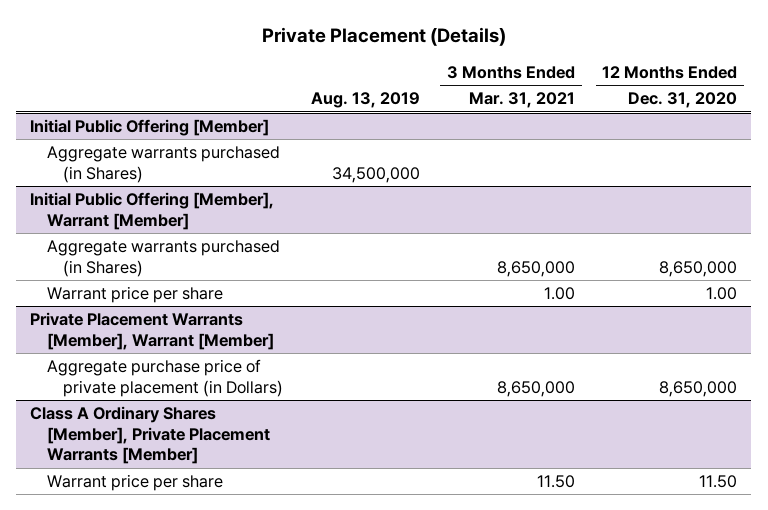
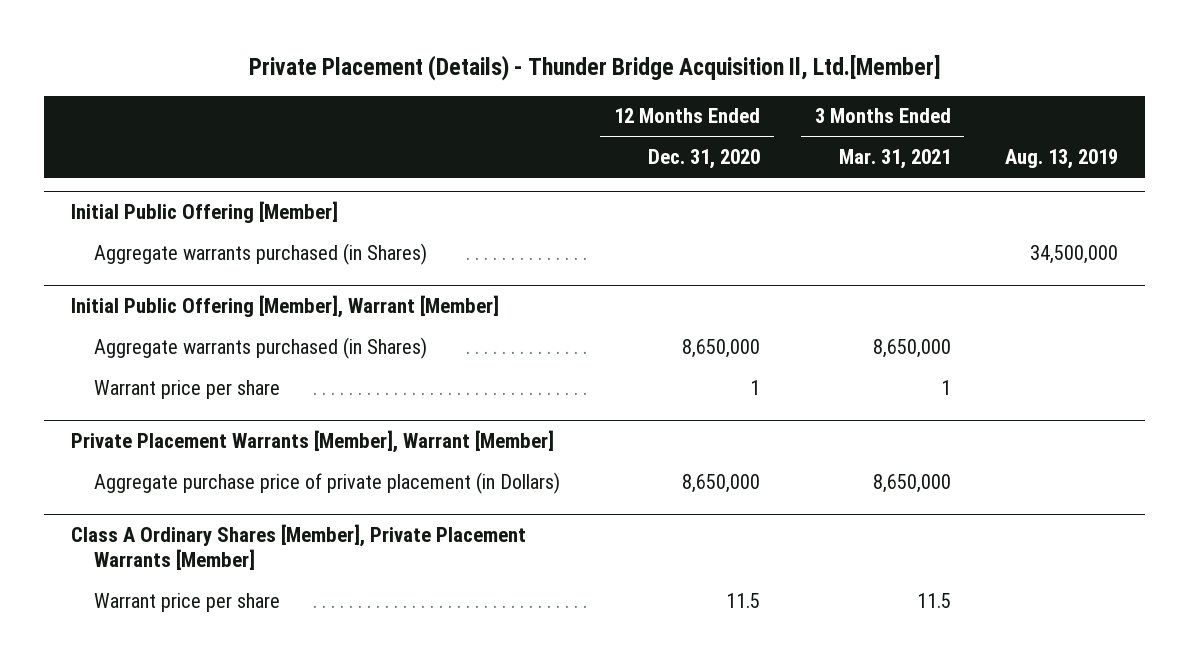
[261,27,506,47] Private Placement (Details) -> [248,55,941,82] Private Placement (Details) - Thunder Bridge Acquisition Il, Ltd.[Member]
[544,287,576,301] 1.00 -> [940,379,951,395] 1
[706,287,738,301] 1.00 -> [750,379,761,395] 1
[537,475,576,489] 11.50 -> [916,592,951,608] 11.5
[699,475,738,489] 11.50 -> [726,592,761,608] 11.5

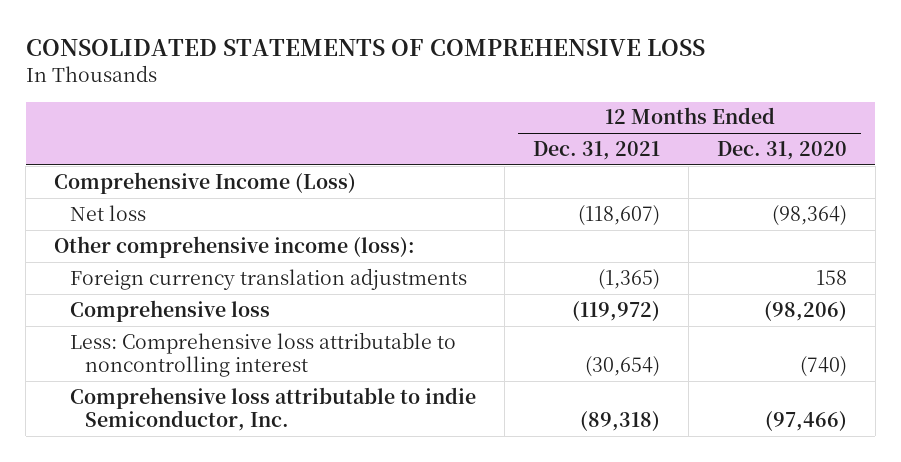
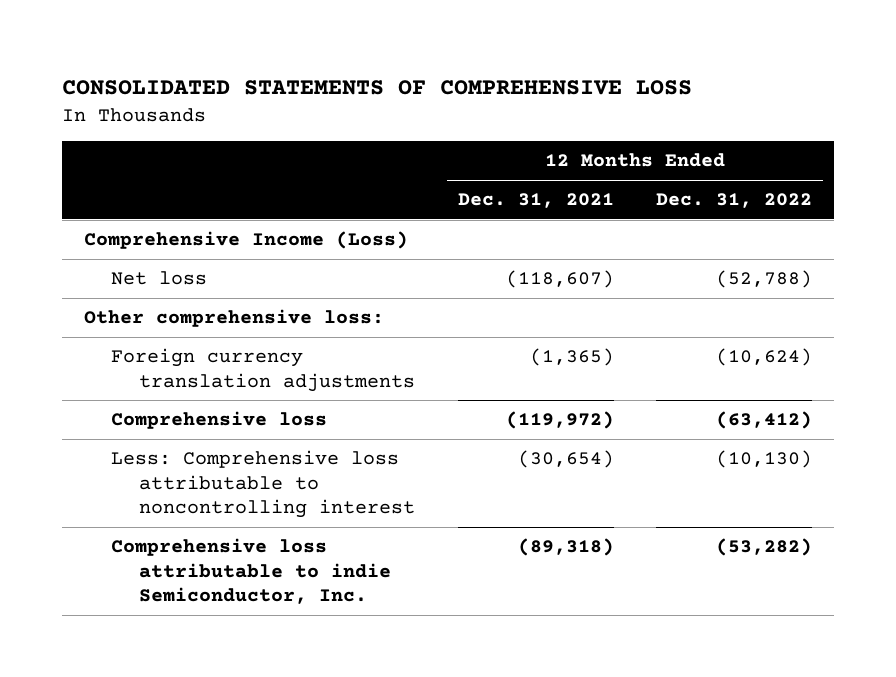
[716,141,847,161] Dec. 31, 2020 -> none
none -> [656,193,813,209] Dec. 31, 2022
[54,235,416,258] Other comprehensive income (loss): -> [83,309,384,328] Other comprehensive loss:

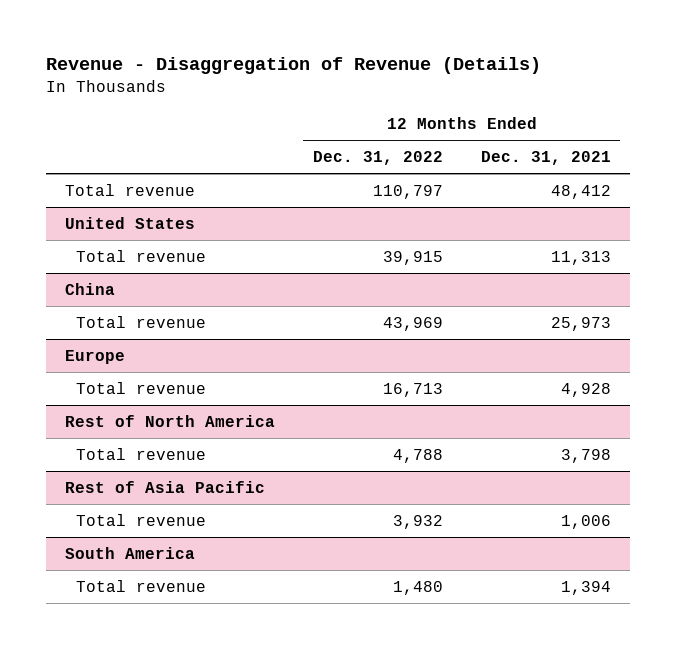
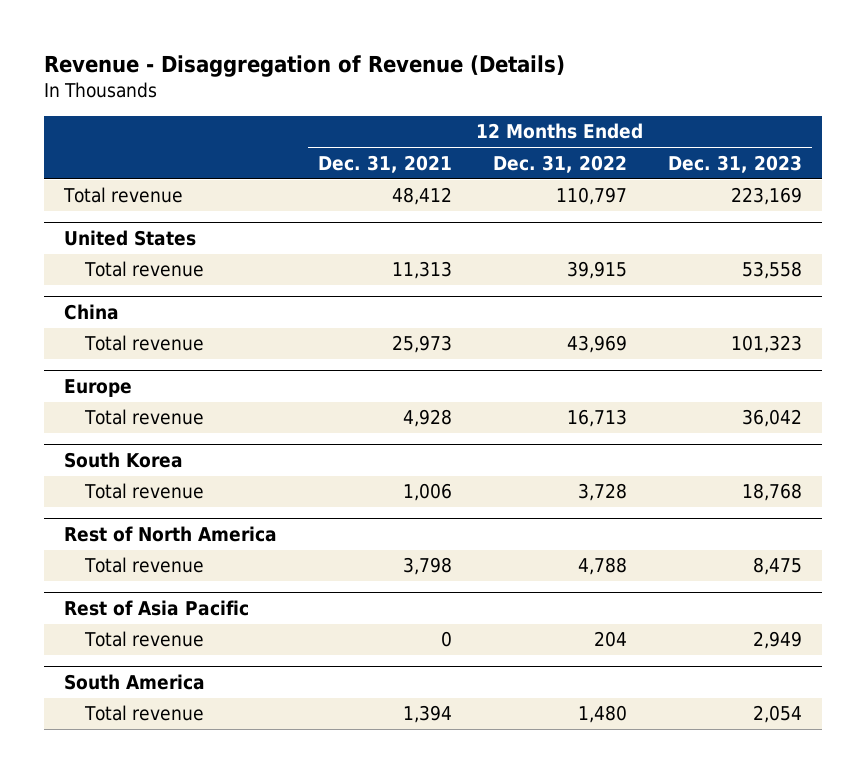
none -> [667,154,802,173] Dec. 31, 2023
none -> [64,451,184,468] South Korea
none -> [83,483,204,500] Total revenue
[392,514,443,529] 3,932 -> [593,631,627,648] 204
[560,514,611,529] 1,006 -> [441,631,453,648] 0

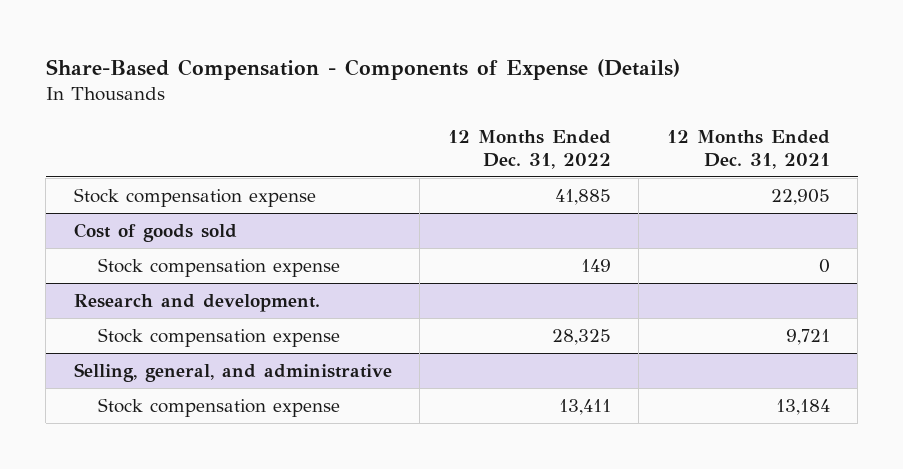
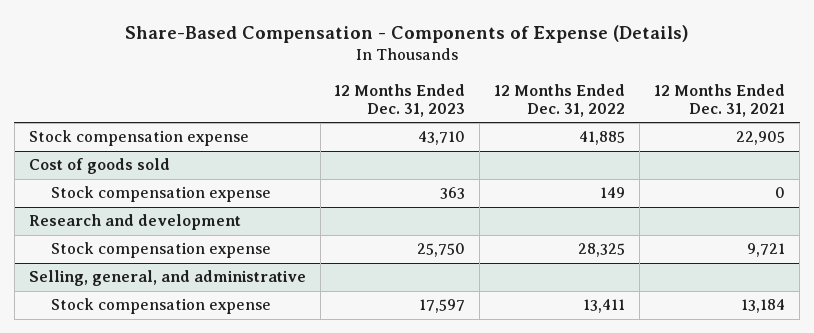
none -> [334,83,466,118] 12 Months Ended Dec. 31, 2023
[73,293,320,312] Research and development. -> [28,214,241,231] Research and development

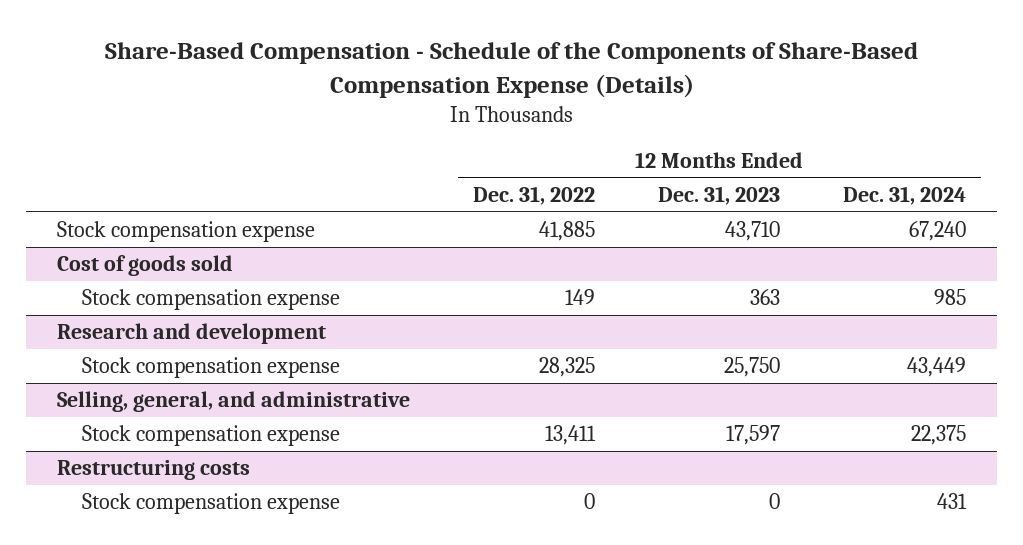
[124,24,689,43] Share-Based Compensation - Components of Expense (Details) -> [104,42,918,98] Share-Based Compensation - Schedule of the Components of Share-Based Compensation Expense (Details)
[654,83,786,118] 12 Months Ended Dec. 31, 2021 -> none
none -> [842,186,966,206] Dec. 31, 2024
none -> [57,460,251,481] Restructuring costs
none -> [81,493,340,515] Stock compensation expense

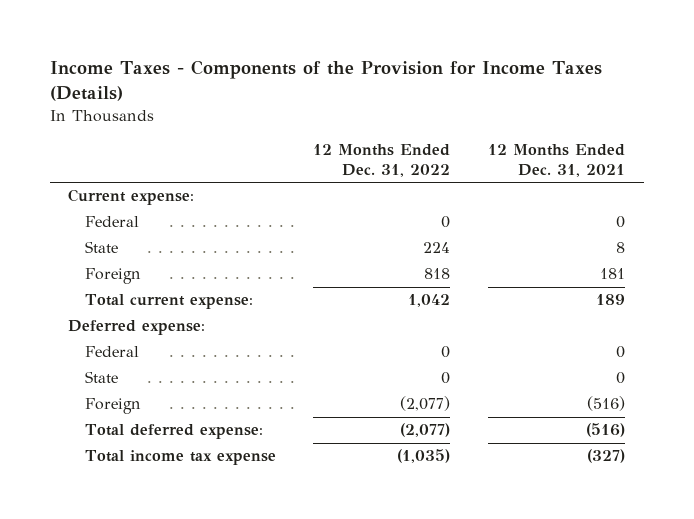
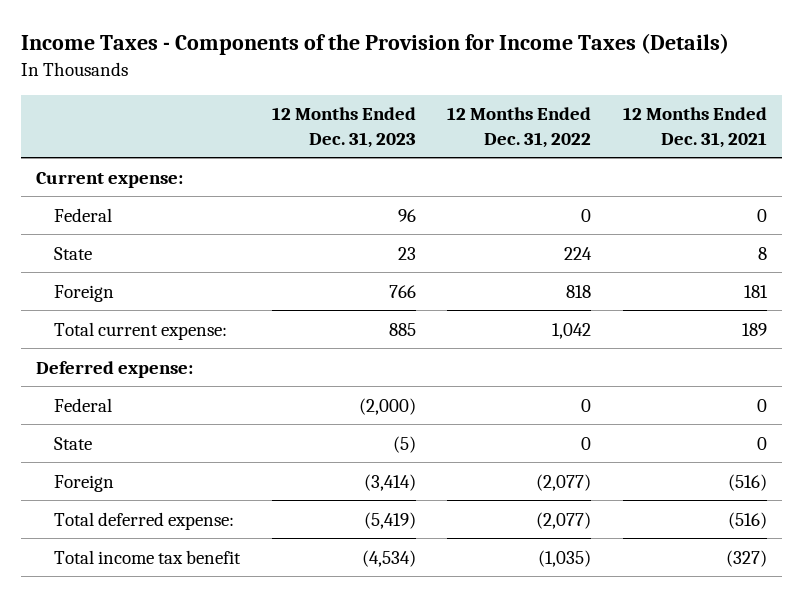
none -> [271,107,416,148] 12 Months Ended Dec. 31, 2023
[84,450,276,466] Total income tax expense -> [54,549,242,564] Total income tax benefit

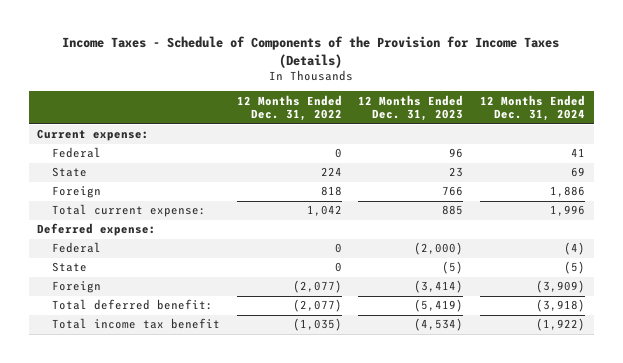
[20,32,729,55] Income Taxes - Components of the Provision for Income Taxes (Details) -> [62,35,560,68] Income Taxes - Schedule of Components of the Provision for Income Taxes (Details)
[622,107,767,148] 12 Months Ended Dec. 31, 2021 -> none
none -> [480,94,586,122] 12 Months Ended Dec. 31, 2024
[54,511,235,530] Total deferred expense: -> [51,299,213,311] Total deferred benefit:

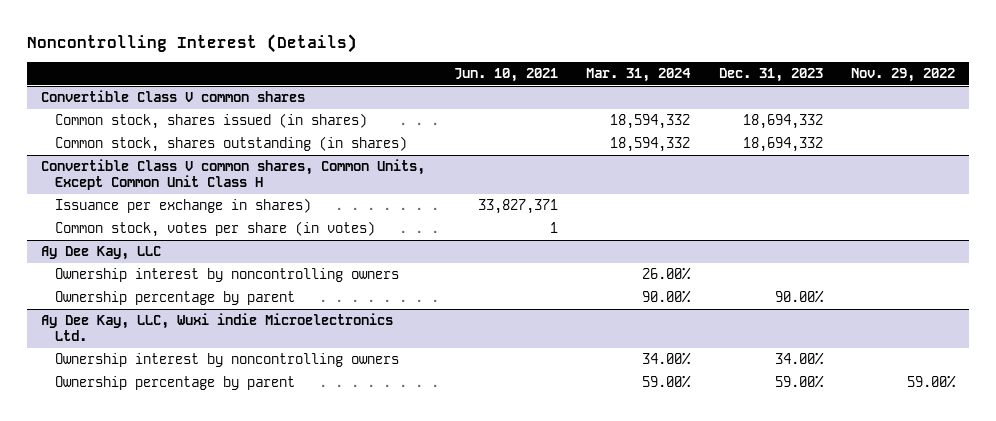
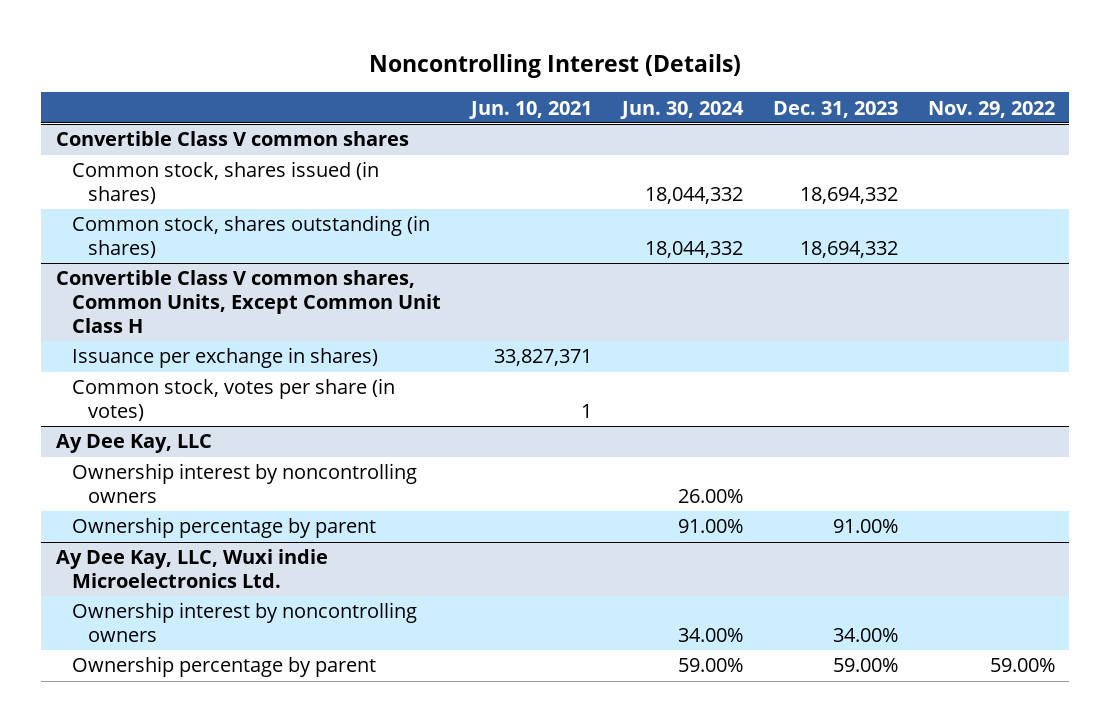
[586,67,692,82] Mar. 31, 2024 -> none
none -> [619,100,744,119] Jun. 30, 2024
[774,290,824,304] 90.00% -> [832,519,898,534] 91.00%

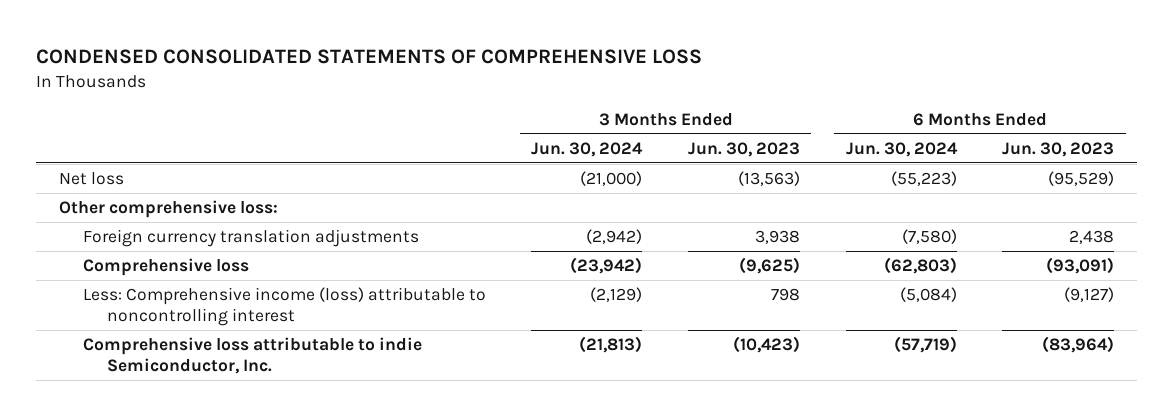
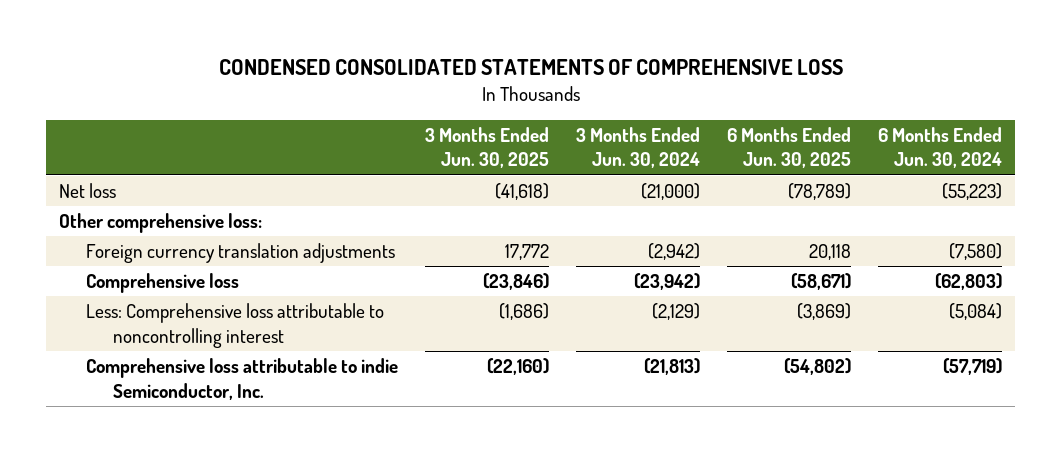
[688,141,801,157] Jun. 30, 2023 -> none
[1002,141,1115,157] Jun. 30, 2023 -> none
none -> [425,127,550,169] 3 Months Ended Jun. 30, 2025
none -> [727,127,852,169] 6 Months Ended Jun. 30, 2025
[82,287,486,326] Less: Comprehensive income (loss) attributable to noncontrolling interest -> [86,303,385,348] Less: Comprehensive loss attributable to noncontrolling interest

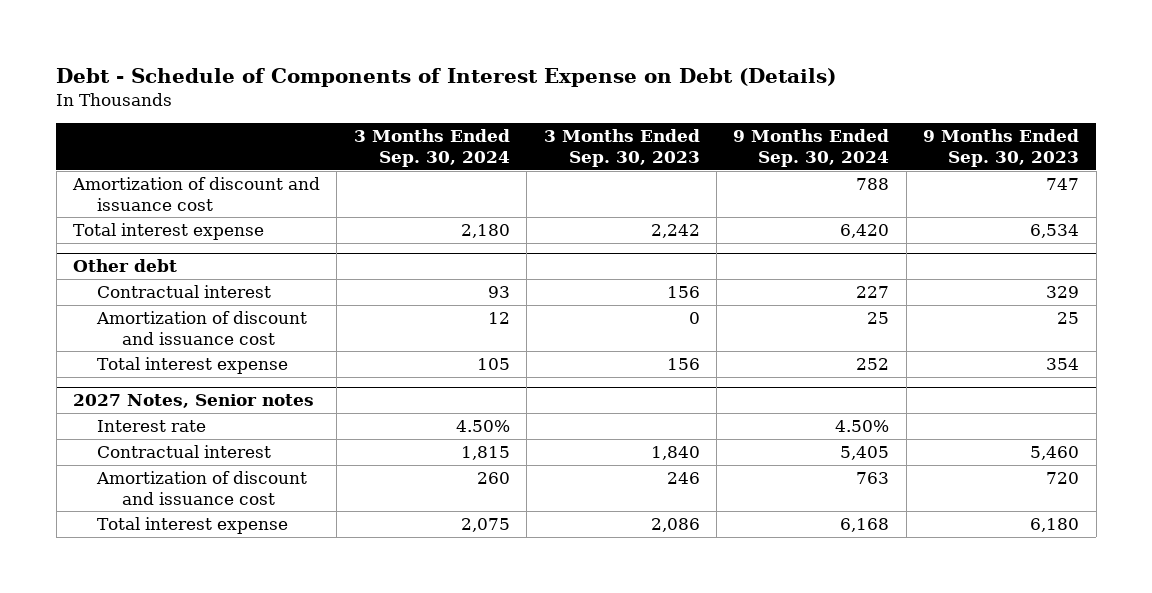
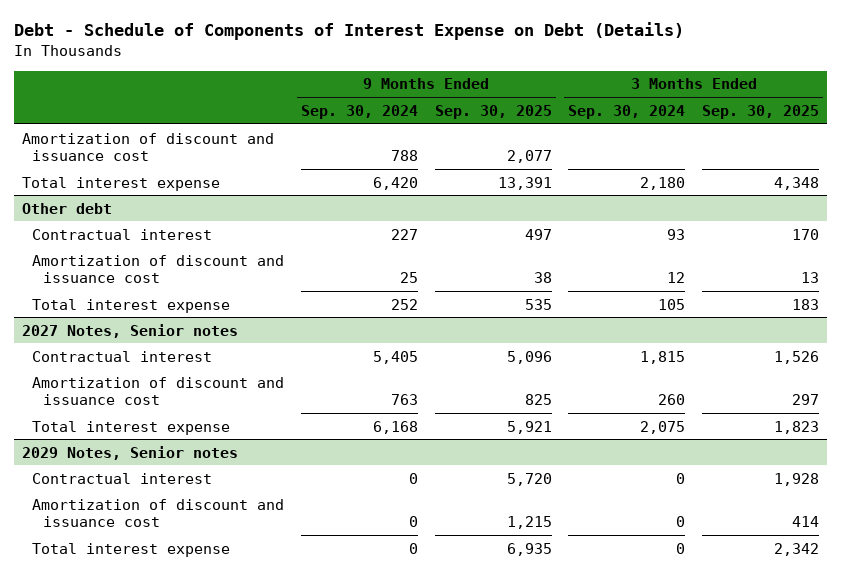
[543,129,700,167] 3 Months Ended Sep. 30, 2023 -> none
[923,129,1080,167] 9 Months Ended Sep. 30, 2023 -> none
none -> [434,104,552,119] Sep. 30, 2025
none -> [701,104,819,119] Sep. 30, 2025
[97,420,207,433] Interest rate -> none
none -> [21,445,238,460] 2029 Notes, Senior notes
none -> [32,472,213,484] Contractual interest
none -> [32,498,285,527] Amortization of discount and issuance cost
none -> [32,542,231,557] Total interest expense

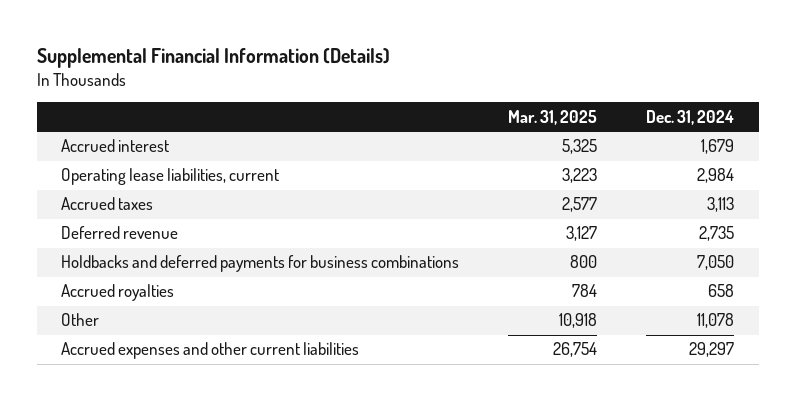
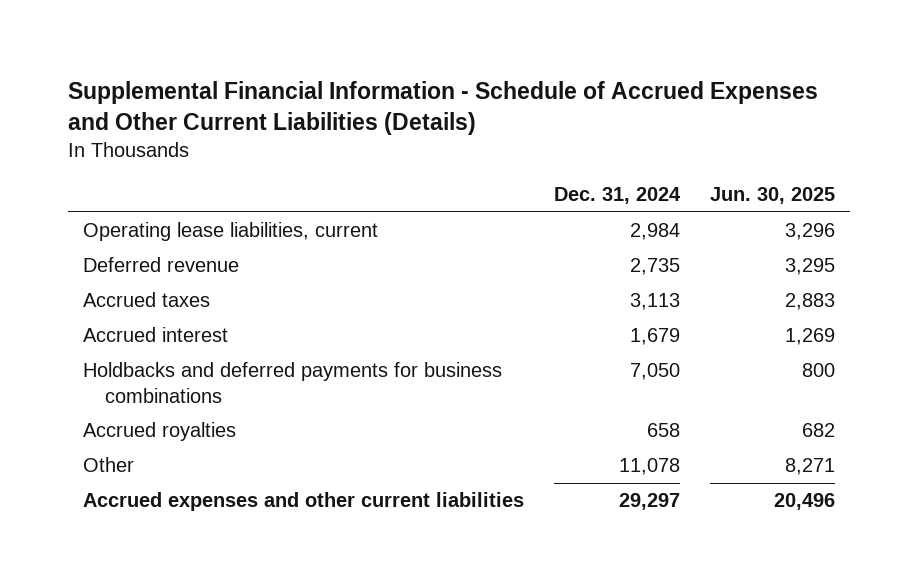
[36,47,390,68] Supplemental Financial Information (Details) -> [67,80,818,135] Supplemental Financial Information - Schedule of Accrued Expenses and Other Current Liabilities (Details)
[508,109,598,125] Mar. 31, 2025 -> none
none -> [709,187,835,205] Jun. 30, 2025
[61,197,154,211] Accrued taxes -> [82,292,210,308] Accrued taxes
[61,139,170,153] Accrued interest -> [82,327,228,343] Accrued interest

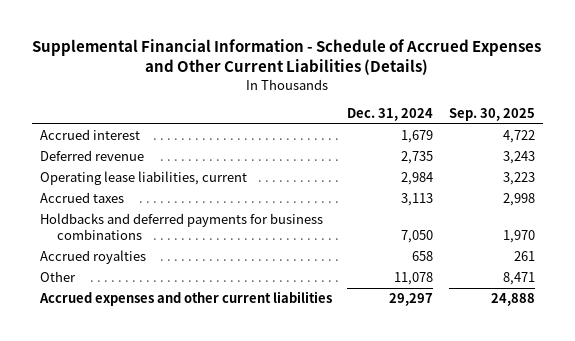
[709,187,835,205] Jun. 30, 2025 -> none
none -> [448,108,535,122] Sep. 30, 2025
[82,327,228,343] Accrued interest -> [39,129,140,141] Accrued interest
[82,222,378,242] Operating lease liabilities, current -> [39,171,247,186] Operating lease liabilities, current

